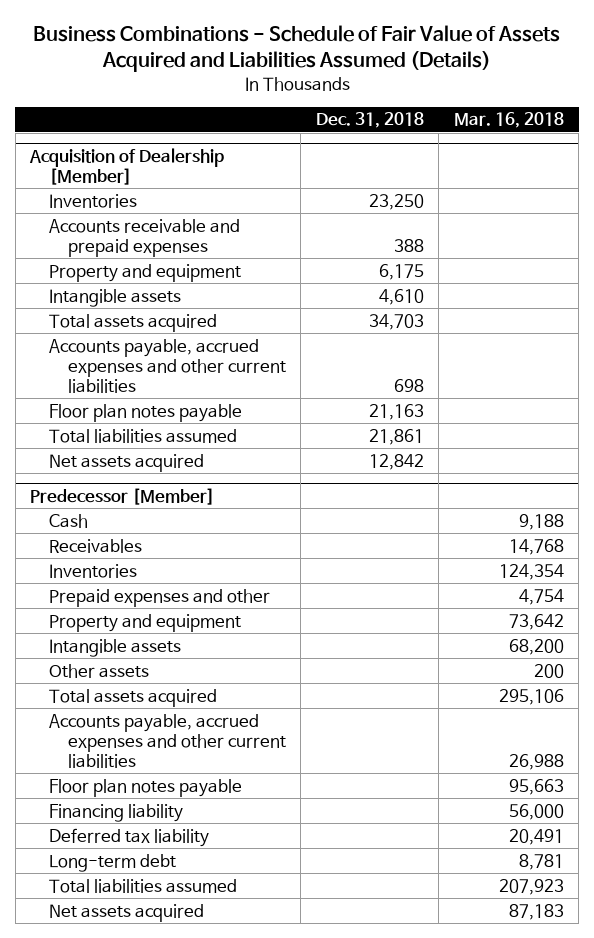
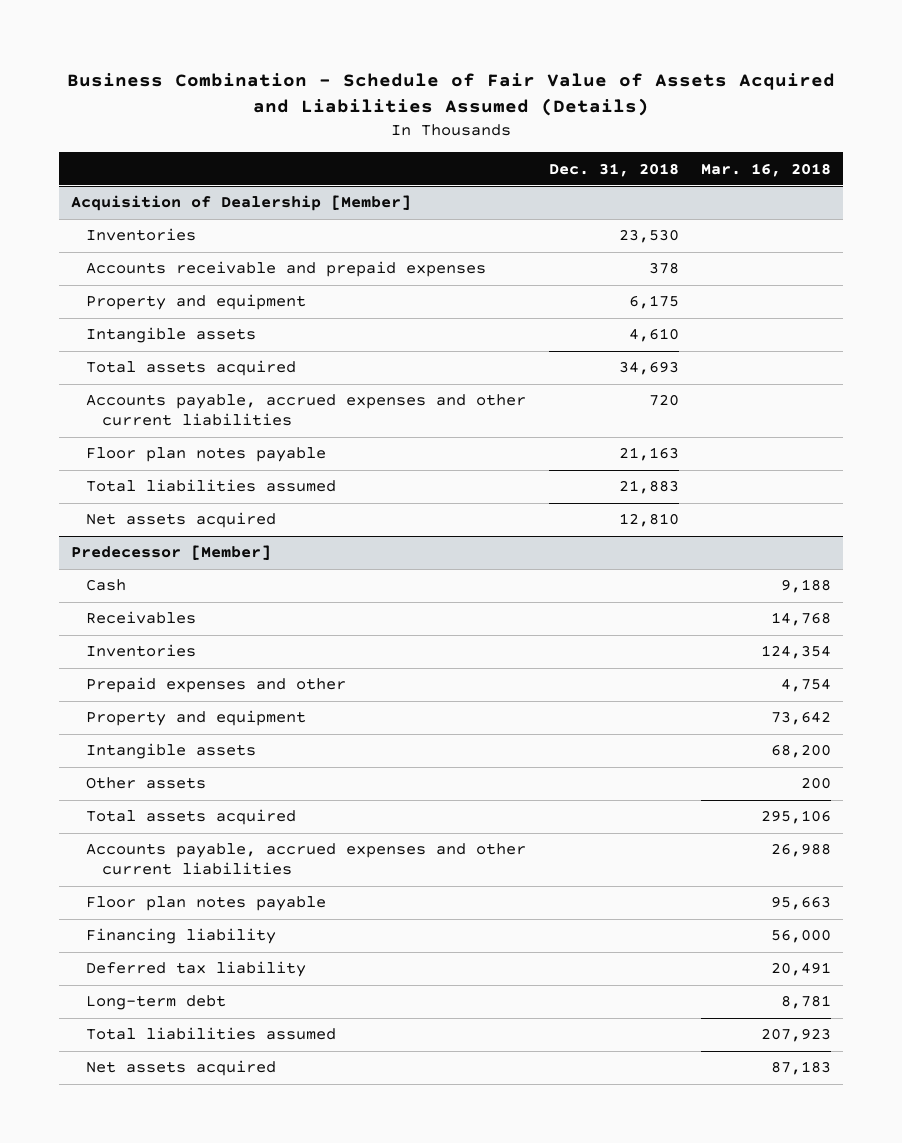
[33,25,561,73] Business Combinations - Schedule of Fair Value of Assets Acquired and Liabilities Assumed (Details) -> [67,72,836,117] Business Combination - Schedule of Fair Value of Assets Acquired and Liabilities Assumed (Details)
[368,193,424,210] 23,250 -> [618,229,679,244] 23,530
[393,238,424,252] 388 -> [648,262,679,275] 378
[368,313,424,330] 34,703 -> [618,361,679,376] 34,693
[393,378,424,392] 698 -> [648,394,679,407] 720
[368,428,424,445] 21,861 -> [618,480,679,495] 21,883
[368,453,424,470] 12,842 -> [618,513,679,528] 12,810

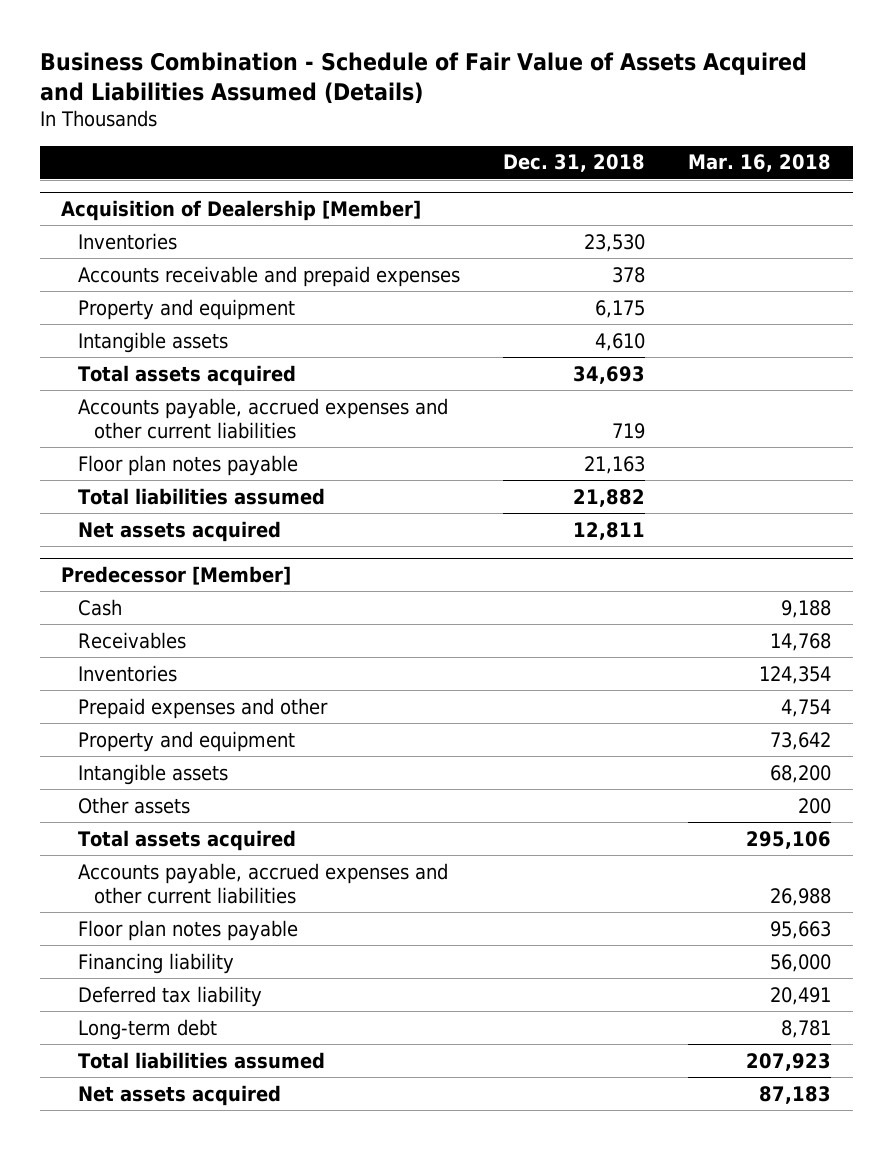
[648,394,679,407] 720 -> [612,422,646,439] 719
[618,480,679,495] 21,883 -> [573,488,646,507] 21,882
[618,513,679,528] 12,810 -> [573,521,646,540] 12,811

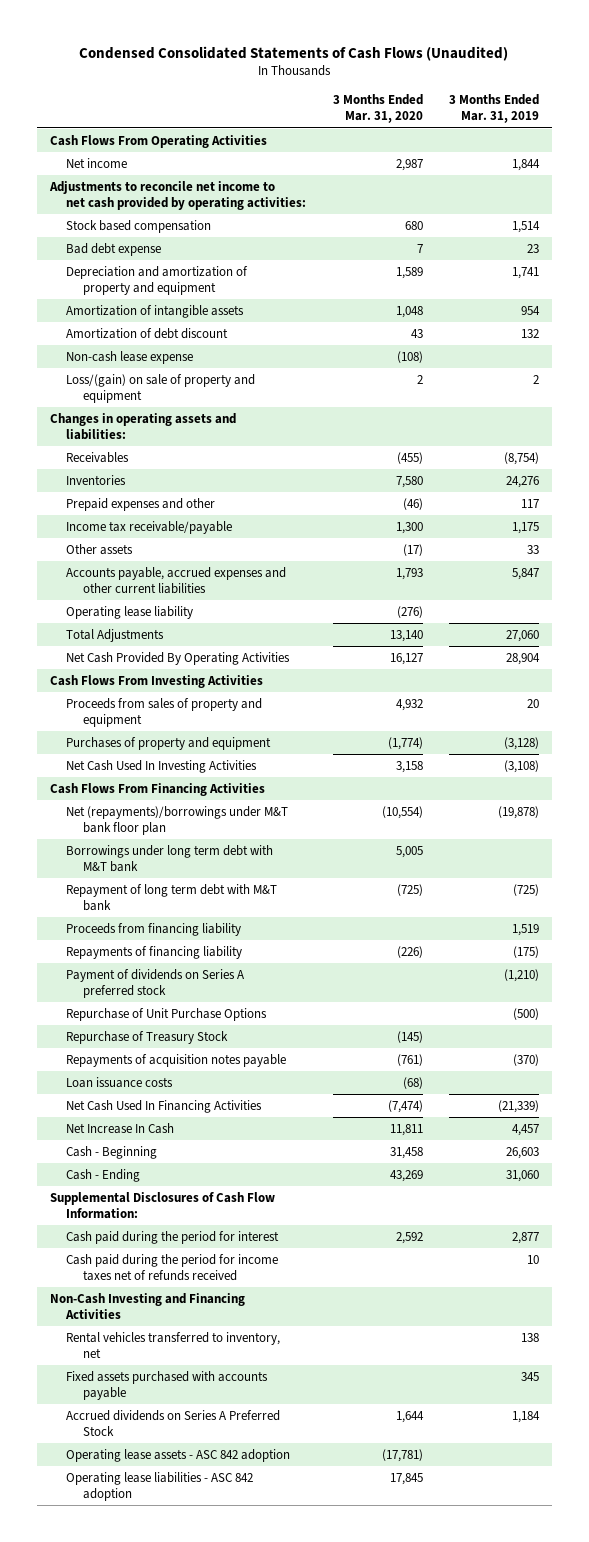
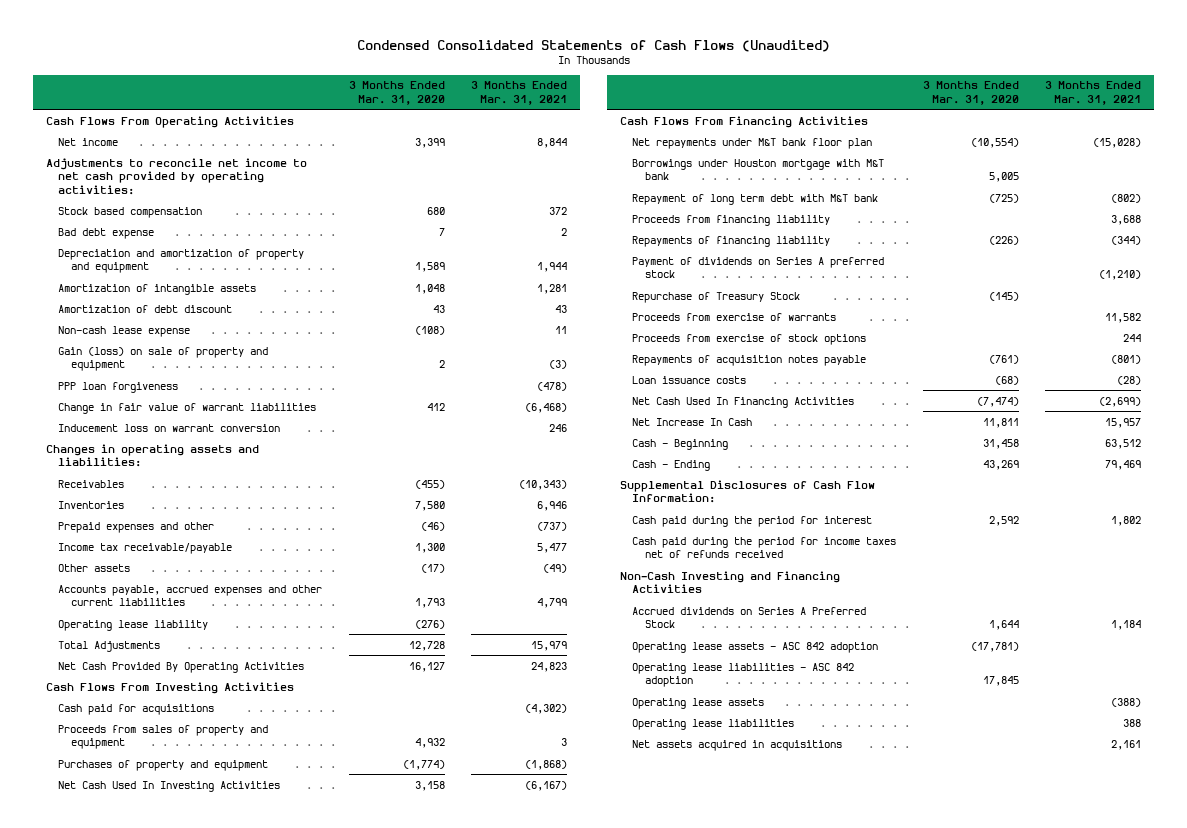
[448,94,539,124] 3 Months Ended Mar. 31, 2019 -> none
none -> [471,81,568,106] 3 Months Ended Mar. 31, 2021
[395,158,423,171] 2,987 -> [414,137,445,148] 3,399
[66,373,256,403] Loss/(gain) on sale of property and equipment -> [58,346,269,372] Gain (loss) on sale of property and equipment
none -> [58,381,179,393] PPP loan forgiveness
none -> [58,402,317,414] Change in fair value of warrant liabilities
none -> [58,423,281,432] Inducement loss on warrant conversion
[389,629,423,642] 13,140 -> [408,640,445,651] 12,728
none -> [58,703,215,715] Cash paid for acquisitions
[66,805,289,835] Net (repayments)/borrowings under M&T bank floor plan -> [632,137,873,149] Net repayments under M&T bank floor plan
[66,844,274,872] Borrowings under long term debt with M&T bank -> [632,158,885,181] Borrowings under Houston mortgage with M&T bank
[66,1007,268,1021] Repurchase of Unit Purchase Options -> none
none -> [632,312,837,321] Proceeds from exercise of warrants
none -> [632,333,867,345] Proceeds from exercise of stock options
[66,1331,281,1358] Rental vehicles transferred to inventory, net -> none
[66,1370,269,1400] Fixed assets purchased with accounts payable -> none
none -> [632,697,765,709] Operating lease assets
none -> [632,718,795,730] Operating lease liabilities
none -> [632,739,843,751] Net assets acquired in acquisitions

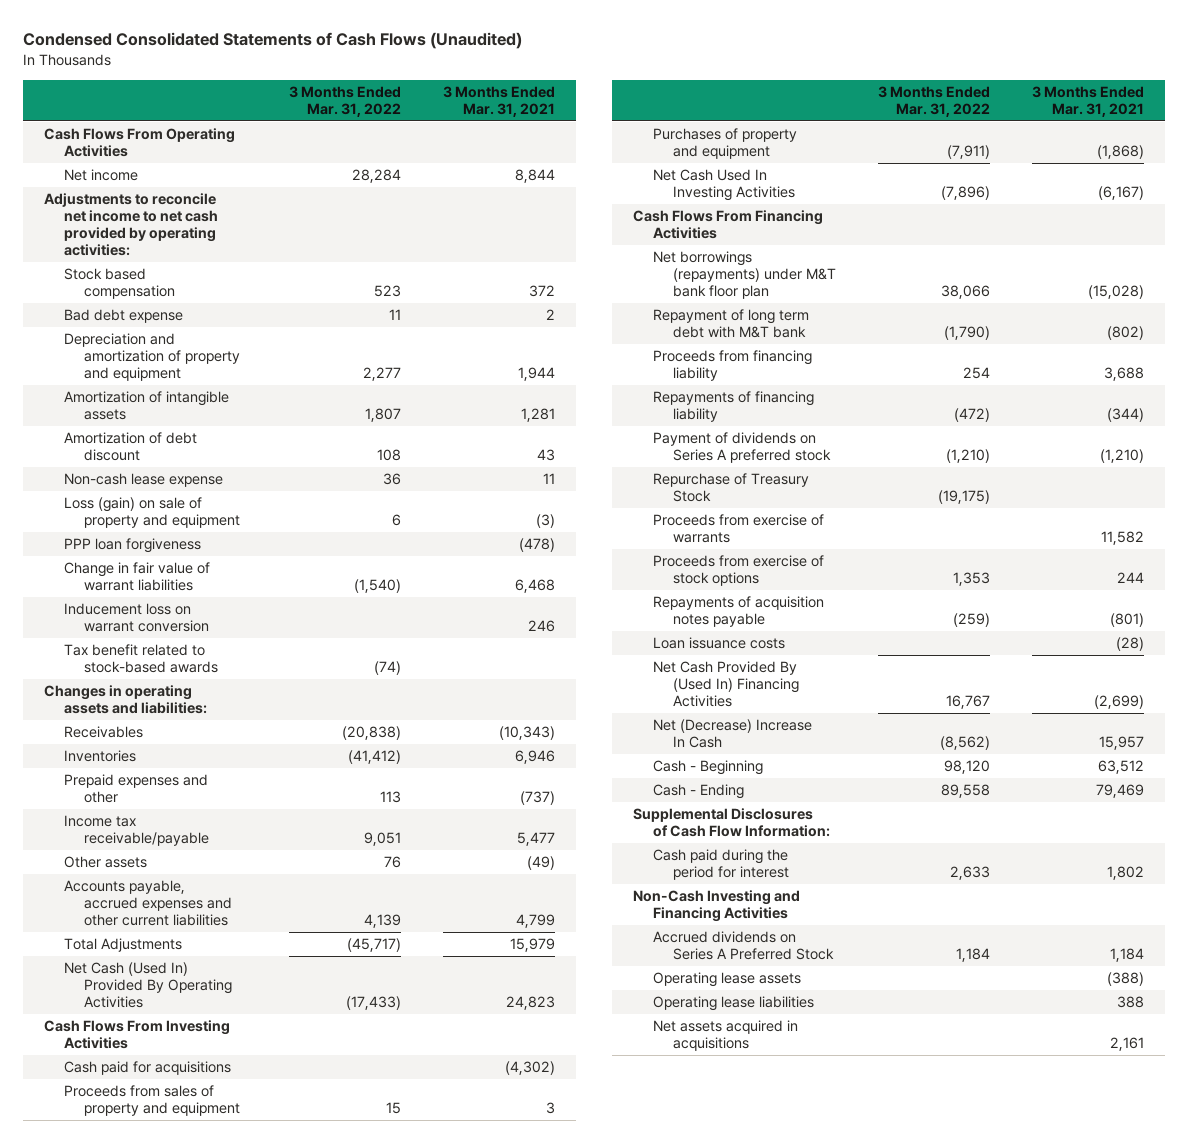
[348,81,445,106] 3 Months Ended Mar. 31, 2020 -> none
none -> [288,85,401,117] 3 Months Ended Mar. 31, 2022
[58,346,269,372] Gain (loss) on sale of property and equipment -> [63,497,240,529] Loss (gain) on sale of property and equipment
[525,402,568,413] (6,468) -> [514,579,555,594] 6,468
none -> [63,644,218,674] Tax benefit related to stock-based awards
[58,619,209,631] Operating lease liability -> none
[58,661,305,673] Net Cash Provided By Operating Activities -> [63,962,232,1009] Net Cash (Used In) Provided By Operating Activities
[632,158,885,181] Borrowings under Houston mortgage with M&T bank -> none
[632,137,873,149] Net repayments under M&T bank floor plan -> [653,251,837,300] Net borrowings (repayments) under M&T bank floor plan
[632,396,855,408] Net Cash Used In Financing Activities -> [653,661,800,708] Net Cash Provided By (Used In) Financing Activities
[632,417,753,426] Net Increase In Cash -> [653,719,813,749] Net (Decrease) Increase In Cash
[632,536,897,559] Cash paid during the period for income taxes net of refunds received -> none
[632,641,879,653] Operating lease assets - ASC 842 adoption -> none
[632,662,855,688] Operating lease liabilities - ASC 842 adoption -> none

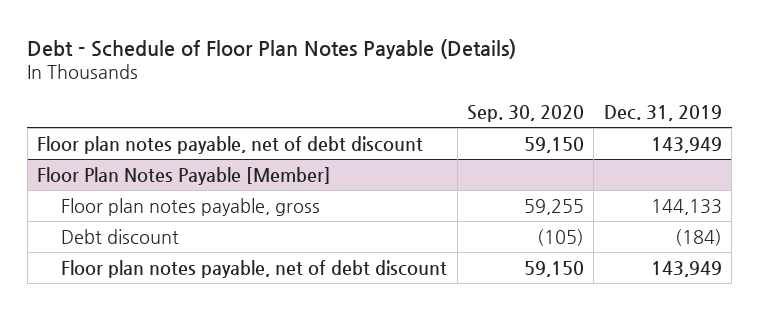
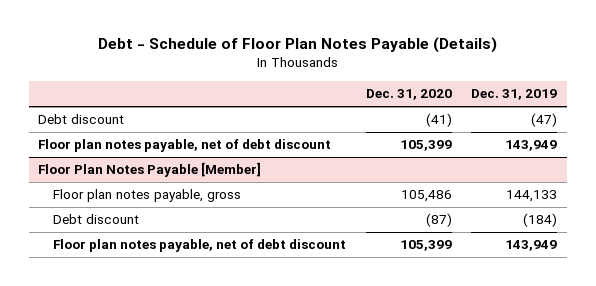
[467,104,585,122] Sep. 30, 2020 -> none
none -> [365,89,452,101] Dec. 31, 2020
none -> [38,114,125,125] Debt discount

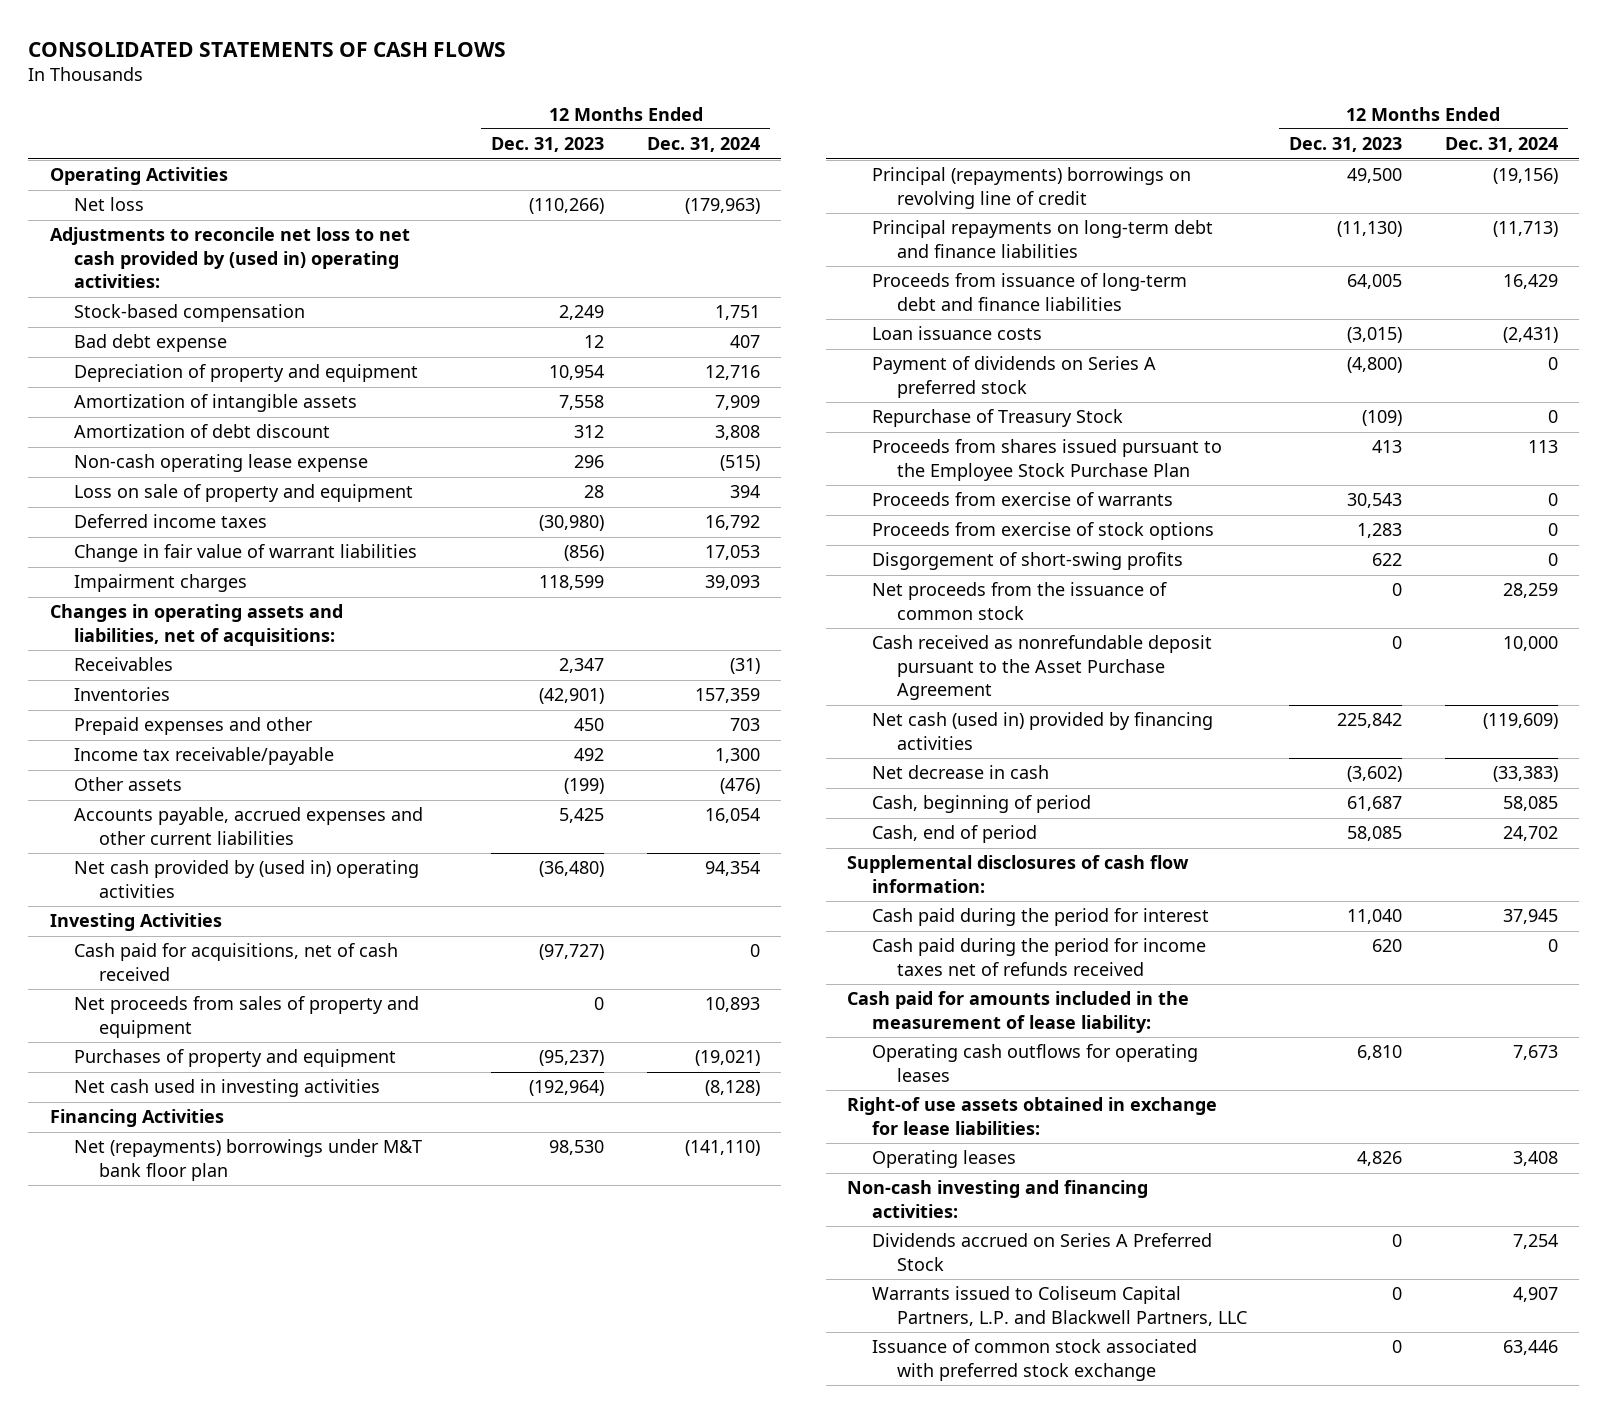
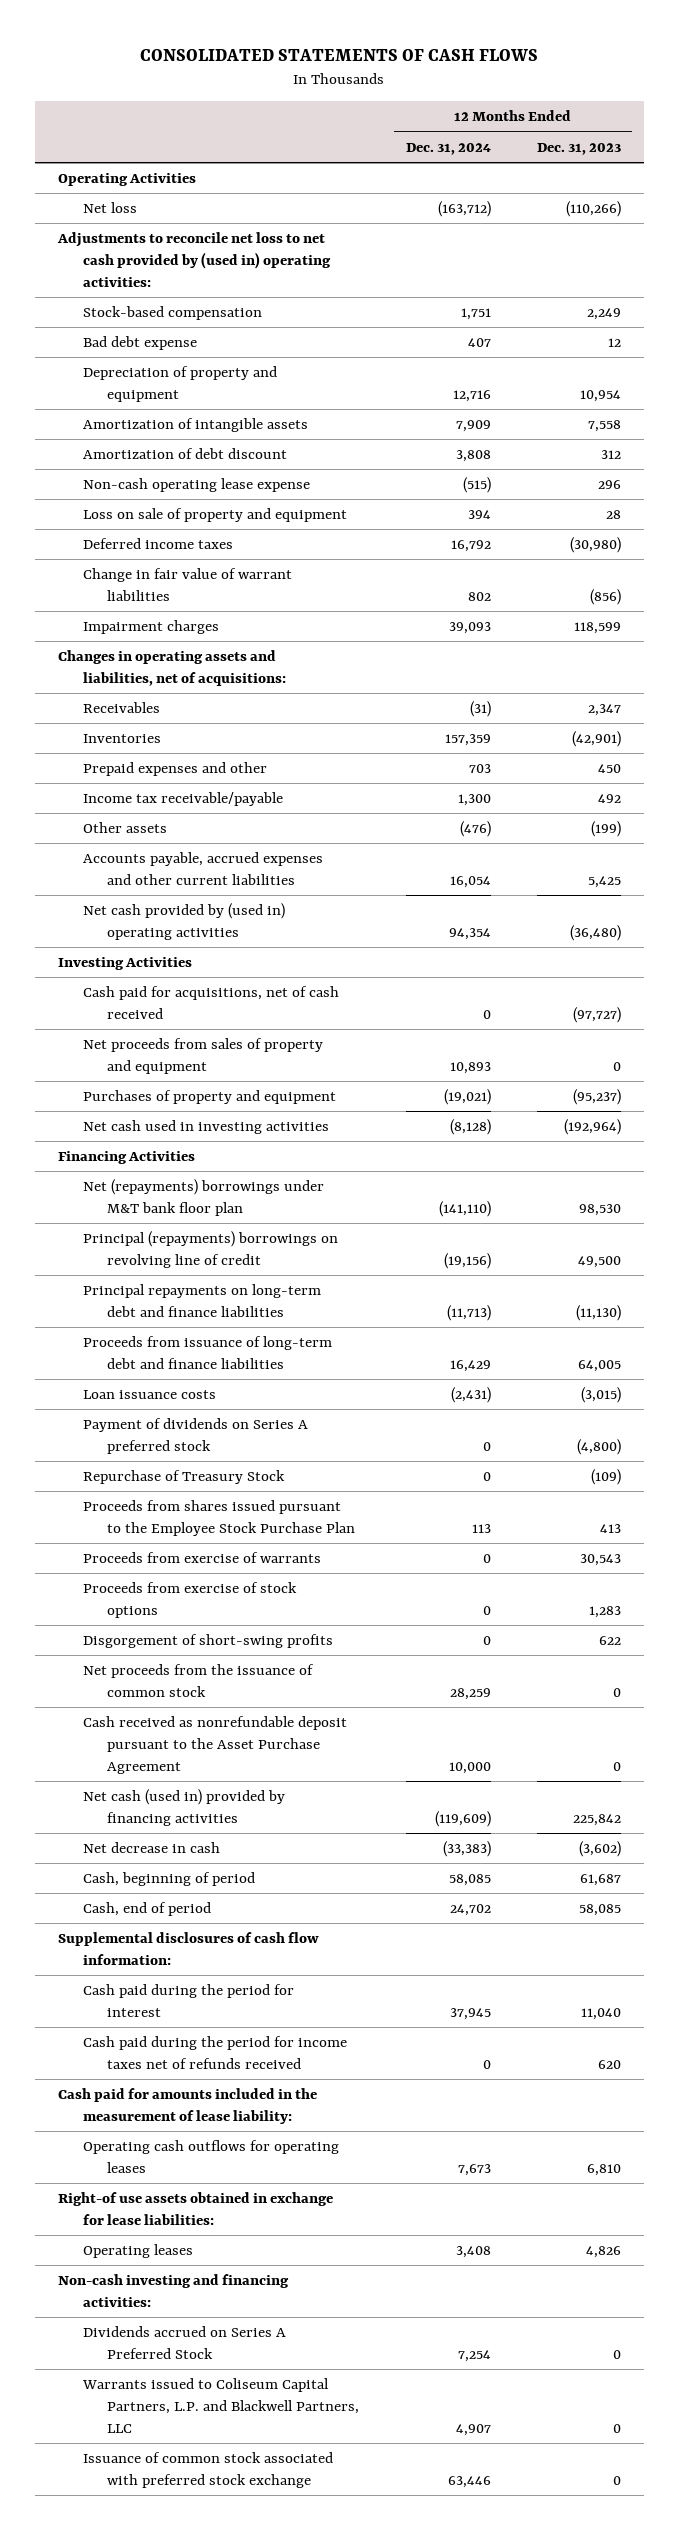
[684,198,760,215] (179,963) -> [437,201,491,218] (163,712)
[704,545,760,561] 17,053 -> [467,592,491,602] 802

